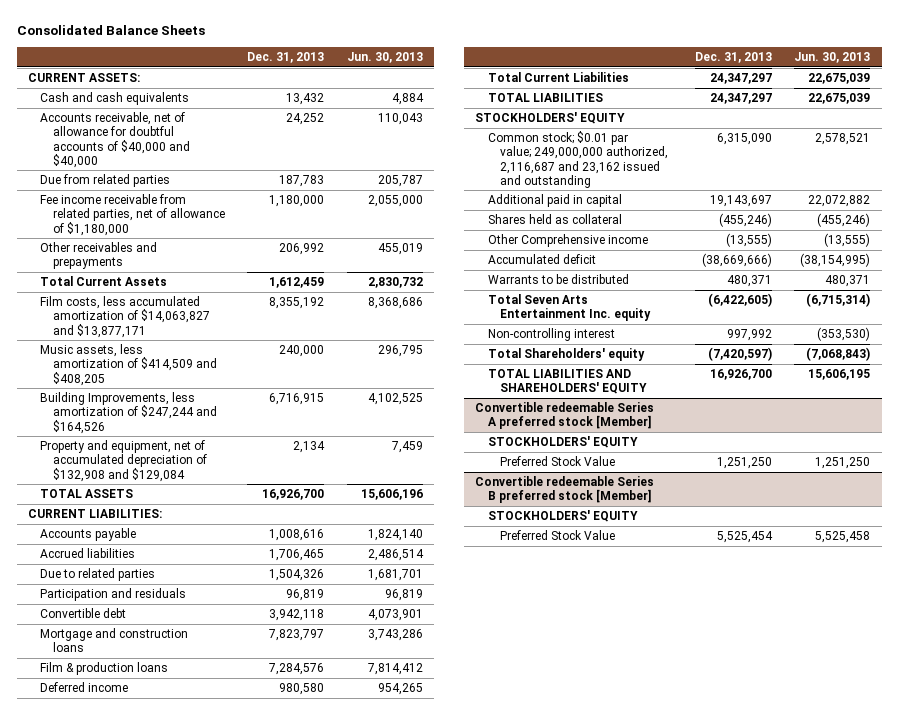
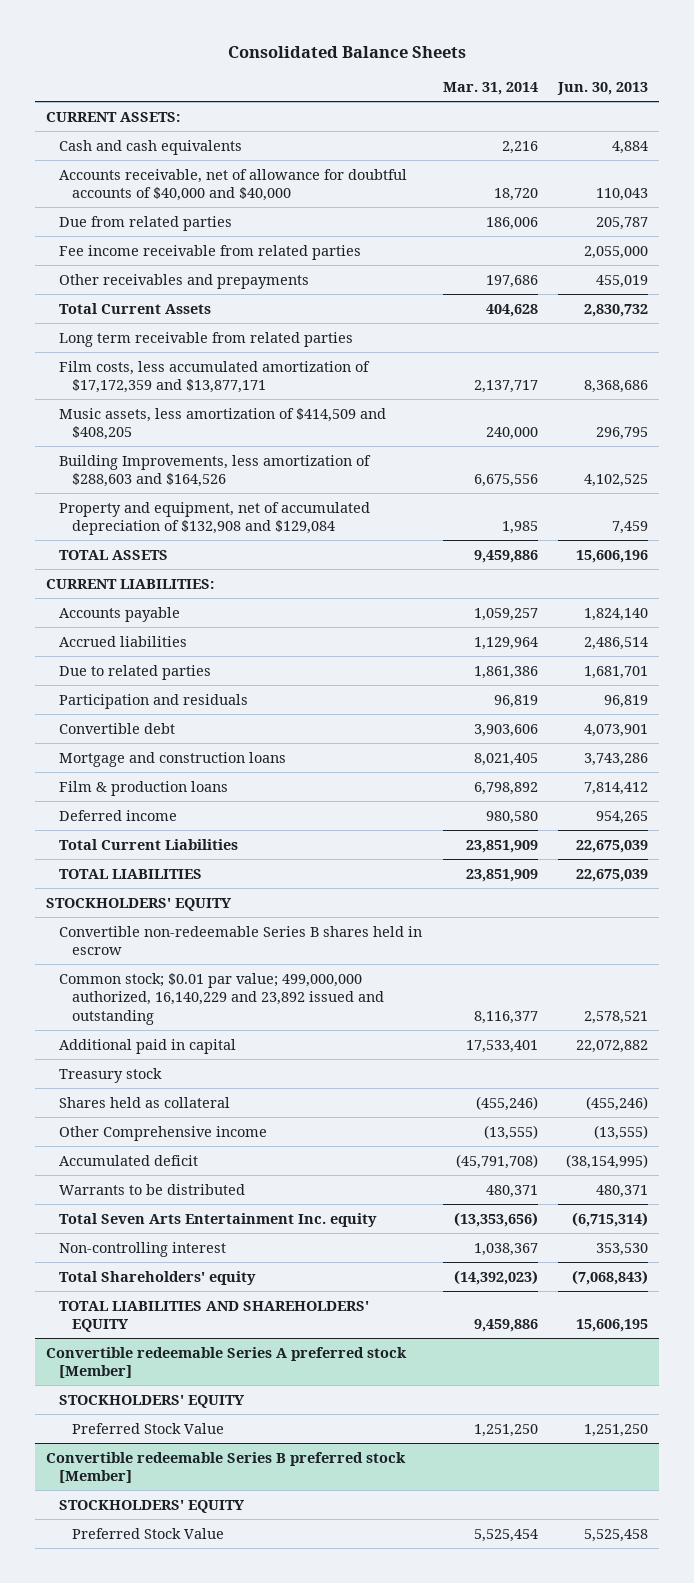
[247,52,325,64] Dec. 31, 2013 -> none
none -> [442,82,538,96] Mar. 31, 2014
[40,194,225,236] Fee income receivable from related parties, net of allowance of $1,180,000 -> [58,244,361,260] Fee income receivable from related parties
none -> [58,331,353,347] Long term receivable from related parties
[40,296,210,338] Film costs, less accumulated amortization of $14,063,827 and $13,877,171 -> [58,360,370,394] Film costs, less accumulated amortization of $17,172,359 and $13,877,171
[40,392,217,434] Building Improvements, less amortization of $247,244 and $164,526 -> [58,454,371,488] Building Improvements, less amortization of $288,603 and $164,526
none -> [58,925,422,956] Convertible non-redeemable Series B shares held in escrow
[487,131,669,188] Common stock; $0.01 par value; 249,000,000 authorized, 2,116,687 and 23,162 issued and outstanding -> [58,972,385,1025] Common stock; $0.01 par value; 499,000,000 authorized, 16,140,229 and 23,892 issued and outstanding
none -> [58,1067,162,1083] Treasury stock
[817,327,871,342] (353,530) -> [596,1242,649,1256] 353,530

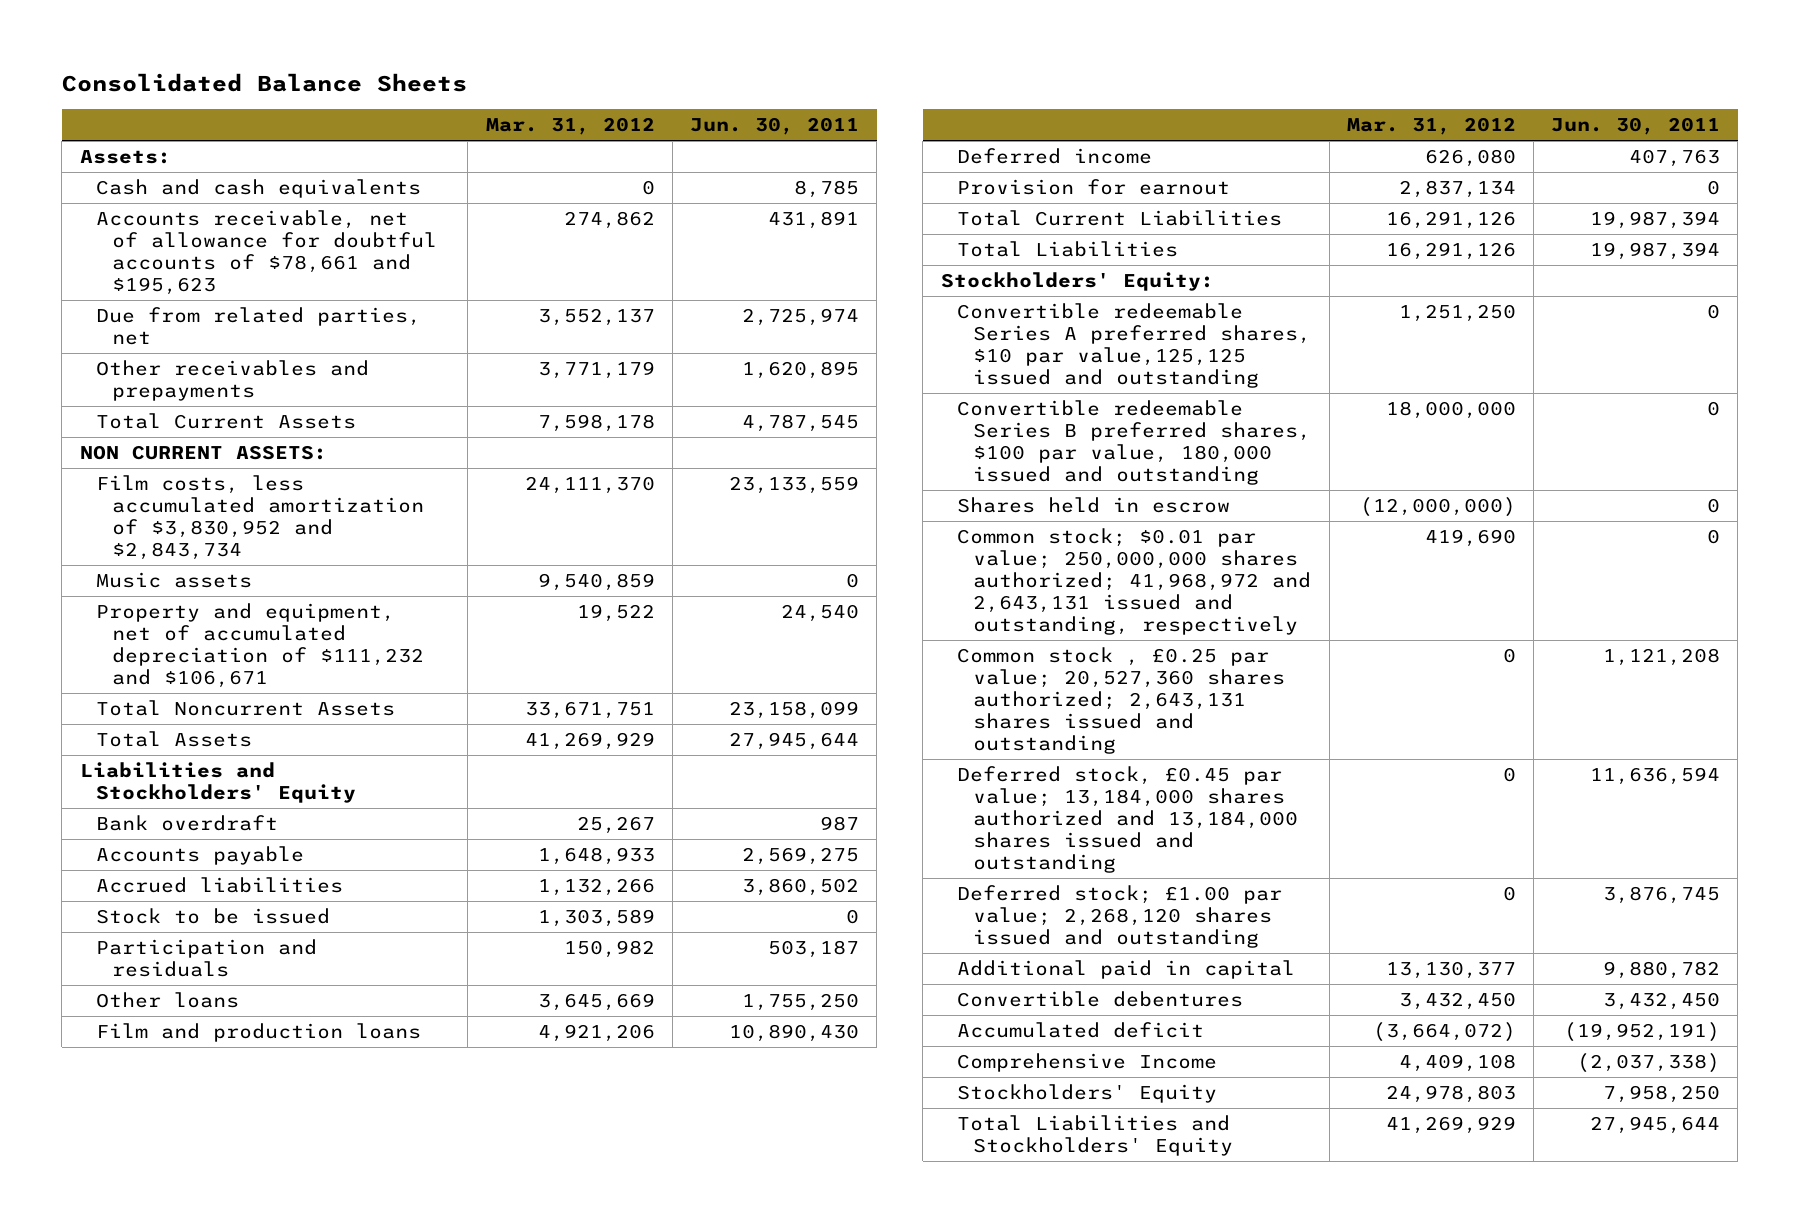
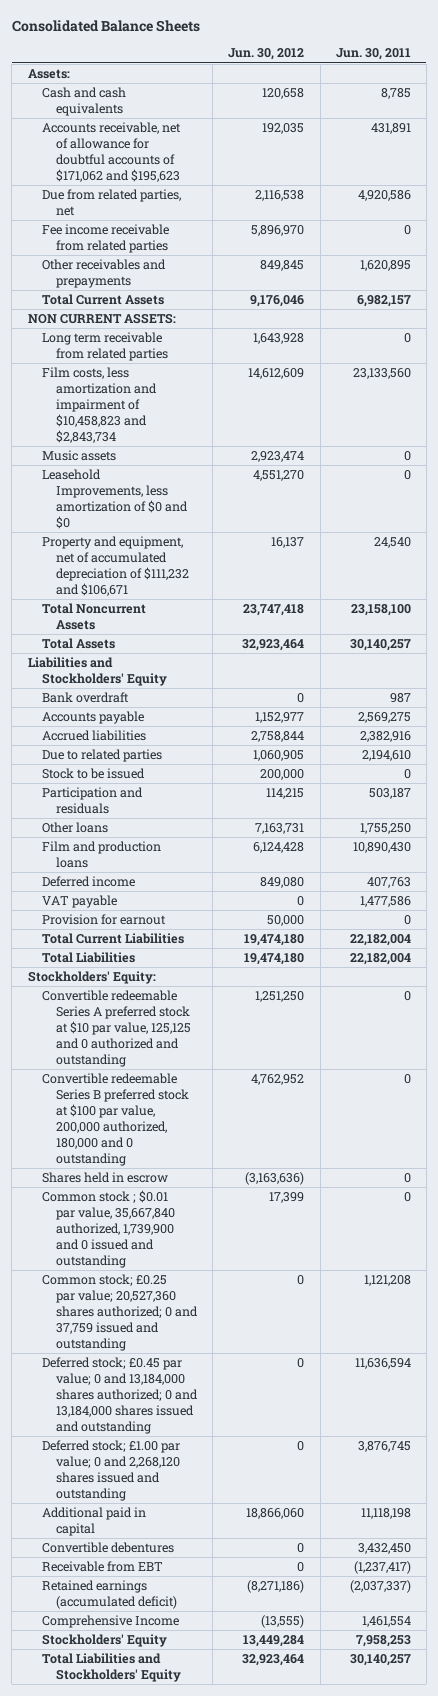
[485,117,655,136] Mar. 31, 2012 -> none
none -> [228,48,305,61] Jun. 30, 2012
[95,210,438,296] Accounts receivable, net of allowance for doubtful accounts of $78,661 and $195,623 -> [41,122,181,182] Accounts receivable, net of allowance for doubtful accounts of $171,062 and $195,623
[742,308,860,327] 2,725,974 -> [357,190,411,202] 4,920,586
none -> [41,224,169,253] Fee income receivable from related parties
[742,414,860,433] 4,787,545 -> [356,295,411,308] 6,982,157
none -> [41,332,169,361] Long term receivable from related parties
[95,475,425,561] Film costs, less accumulated amortization of $3,830,952 and $2,843,734 -> [41,367,158,443] Film costs, less amortization and impairment of $10,458,823 and $2,843,734
[729,476,860,495] 23,133,559 -> [352,368,411,380] 23,133,560
none -> [41,469,189,529] Leasehold Improvements, less amortization of $0 and $0
[729,701,860,720] 23,158,099 -> [350,604,411,617] 23,158,100
[729,732,860,751] 27,945,644 -> [349,639,411,652] 30,140,257
[742,878,860,897] 3,860,502 -> [359,731,411,743] 2,382,916
none -> [41,749,162,763] Due to related parties
none -> [41,895,117,909] VAT payable
[1590,211,1721,230] 19,987,394 -> [349,934,411,947] 22,182,004
[1590,242,1721,261] 19,987,394 -> [349,953,411,966] 22,182,004
[956,303,1312,389] Convertible redeemable Series A preferred shares, $10 par value,125,125 issued and outstanding -> [41,990,192,1067] Convertible redeemable Series A preferred stock at $10 par value, 125,125 and 0 authorized and outstanding
[956,400,1312,486] Convertible redeemable Series B preferred shares, $100 par value, 180,000 issued and outstanding -> [41,1073,190,1166] Convertible redeemable Series B preferred stock at $100 par value, 200,000 authorized, 180,000 and 0 outstanding
[956,528,1312,636] Common stock; $0.01 par value; 250,000,000 shares authorized; 41,968,972 and 2,643,131 issued and outstanding, respectively -> [41,1190,176,1268] Common stock ; $0.01 par value, 35,667,840 authorized, 1,739,900 and 0 issued and outstanding
[956,647,1286,755] Common stock , £0.25 par value; 20,527,360 shares authorized; 2,643,131 shares issued and outstanding -> [41,1274,199,1351] Common stock; £0.25 par value; 20,527,360 shares authorized; 0 and 37,759 issued and outstanding
[956,766,1299,874] Deferred stock, £0.45 par value; 13,184,000 shares authorized and 13,184,000 shares issued and outstanding -> [41,1357,199,1434] Deferred stock; £0.45 par value; 0 and 13,184,000 shares authorized; 0 and 13,184,000 shares issued and outstanding
[956,885,1282,949] Deferred stock; £1.00 par value; 2,268,120 shares issued and outstanding -> [41,1440,181,1501] Deferred stock; £1.00 par value; 0 and 2,268,120 shares issued and outstanding
[1603,961,1721,980] 9,880,782 -> [360,1508,411,1520] 11,118,198
none -> [41,1561,163,1573] Receivable from EBT
[956,1022,1204,1039] Accumulated deficit -> [41,1580,178,1609] Retained earnings (accumulated deficit)
[1564,1022,1721,1043] (19,952,191) -> [349,1580,411,1594] (2,037,337)
[1577,1053,1721,1074] (2,037,338) -> [361,1616,411,1628] 1,461,554
[1603,1085,1721,1104] 7,958,250 -> [355,1635,411,1648] 7,958,253
[1590,1116,1721,1135] 27,945,644 -> [349,1654,411,1667] 30,140,257

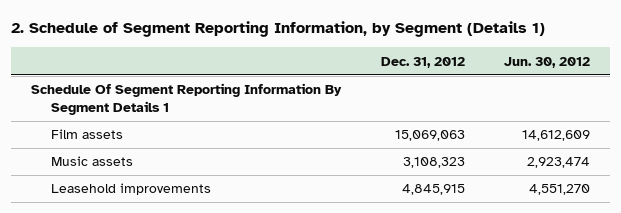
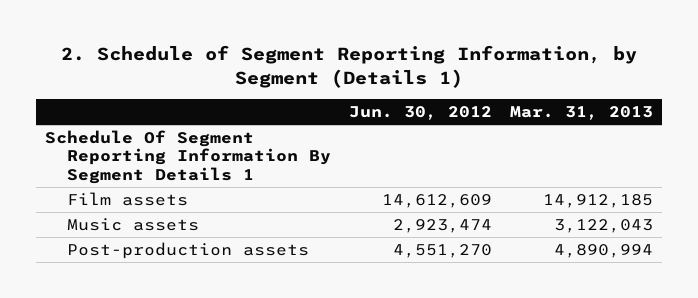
[380,56,465,68] Dec. 31, 2012 -> none
none -> [509,106,653,121] Mar. 31, 2013
[50,183,211,196] Leasehold improvements -> [66,241,309,259] Post-production assets

